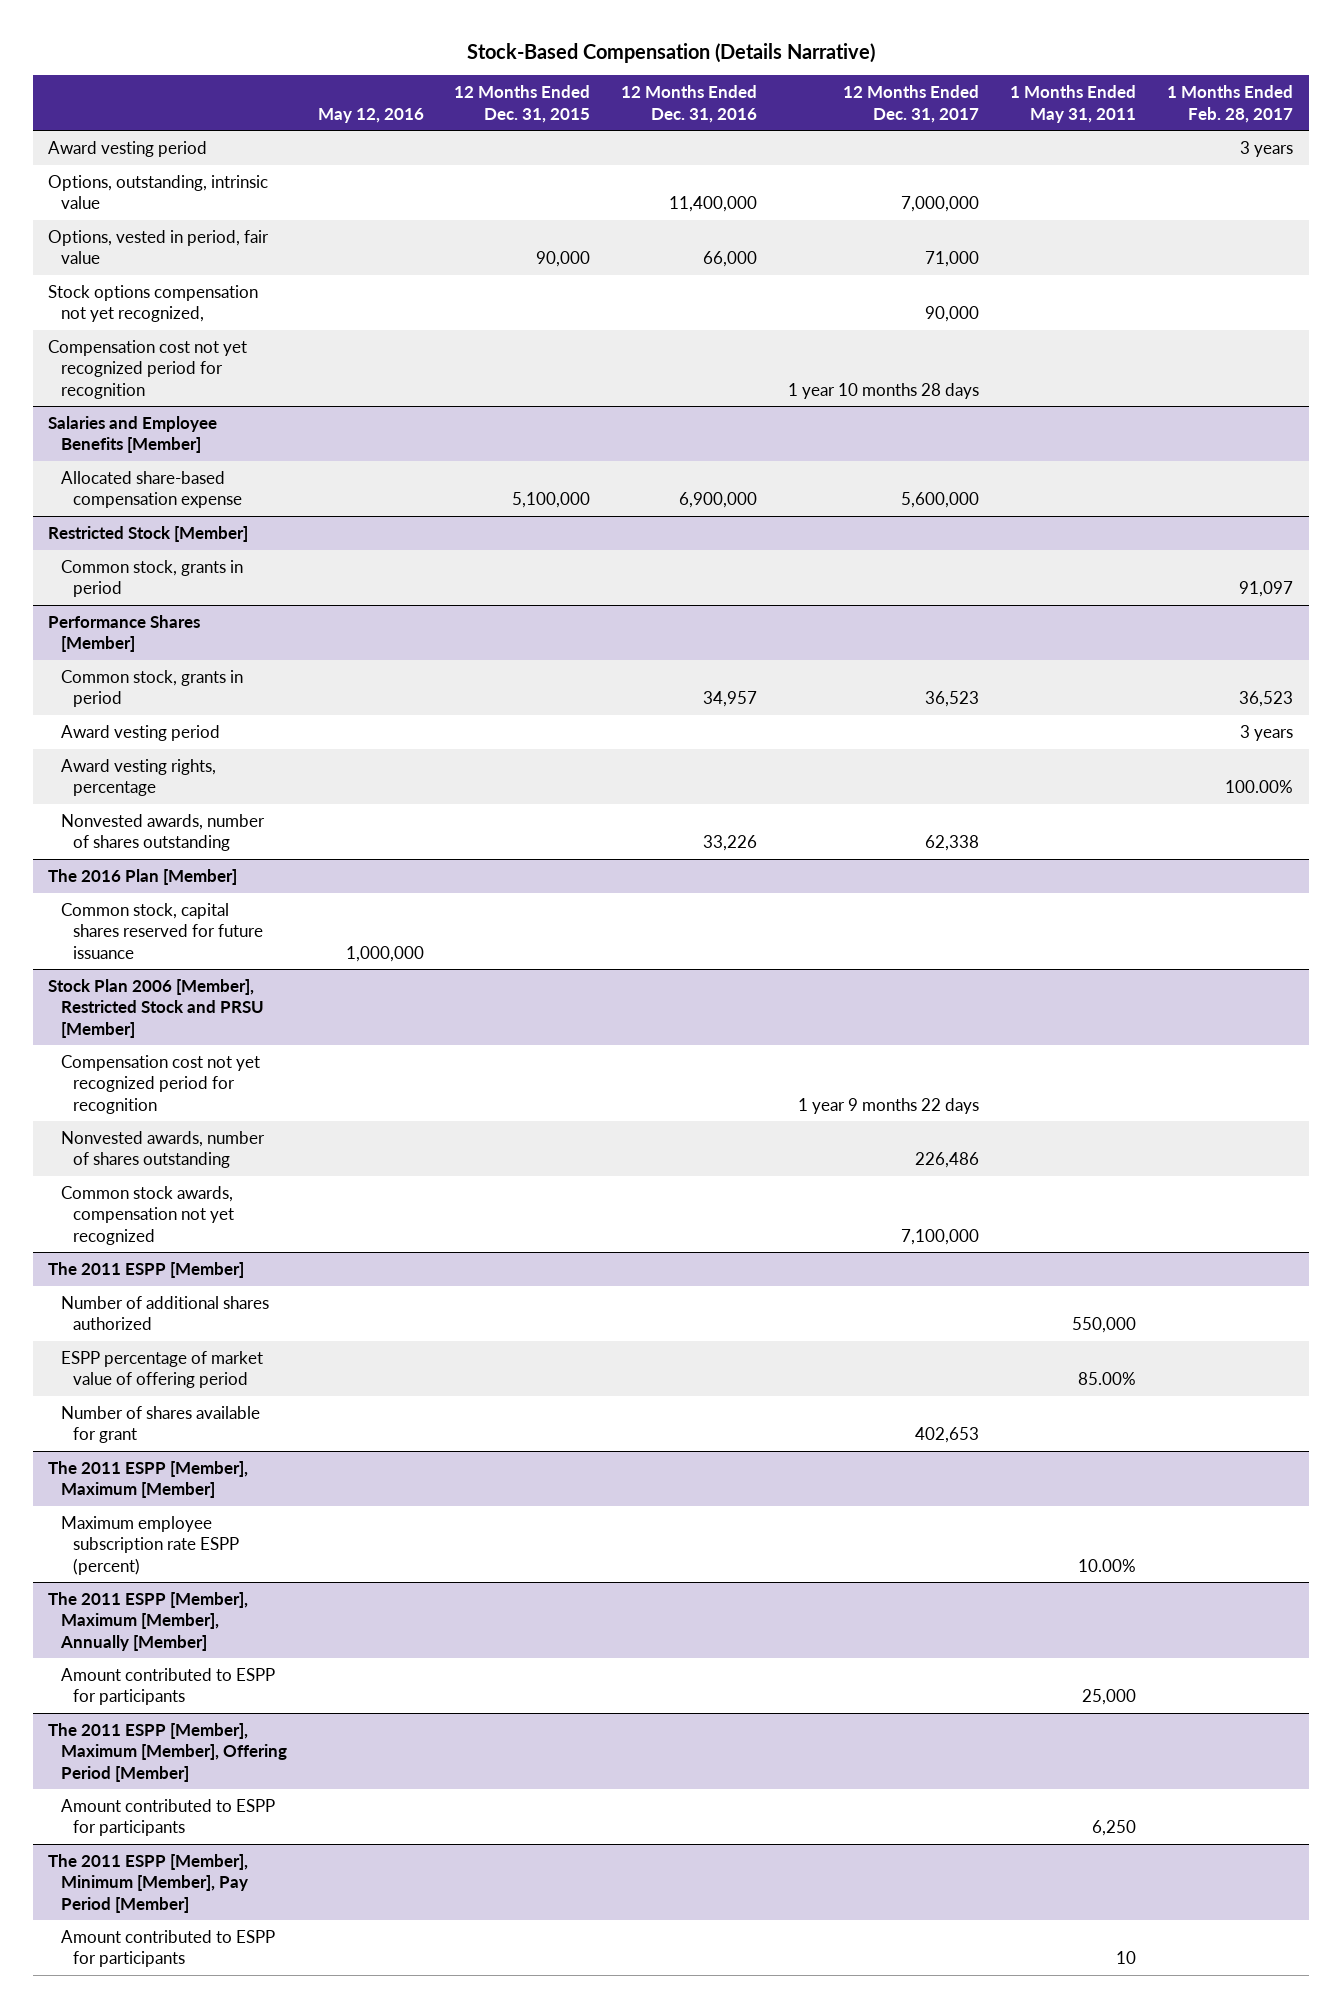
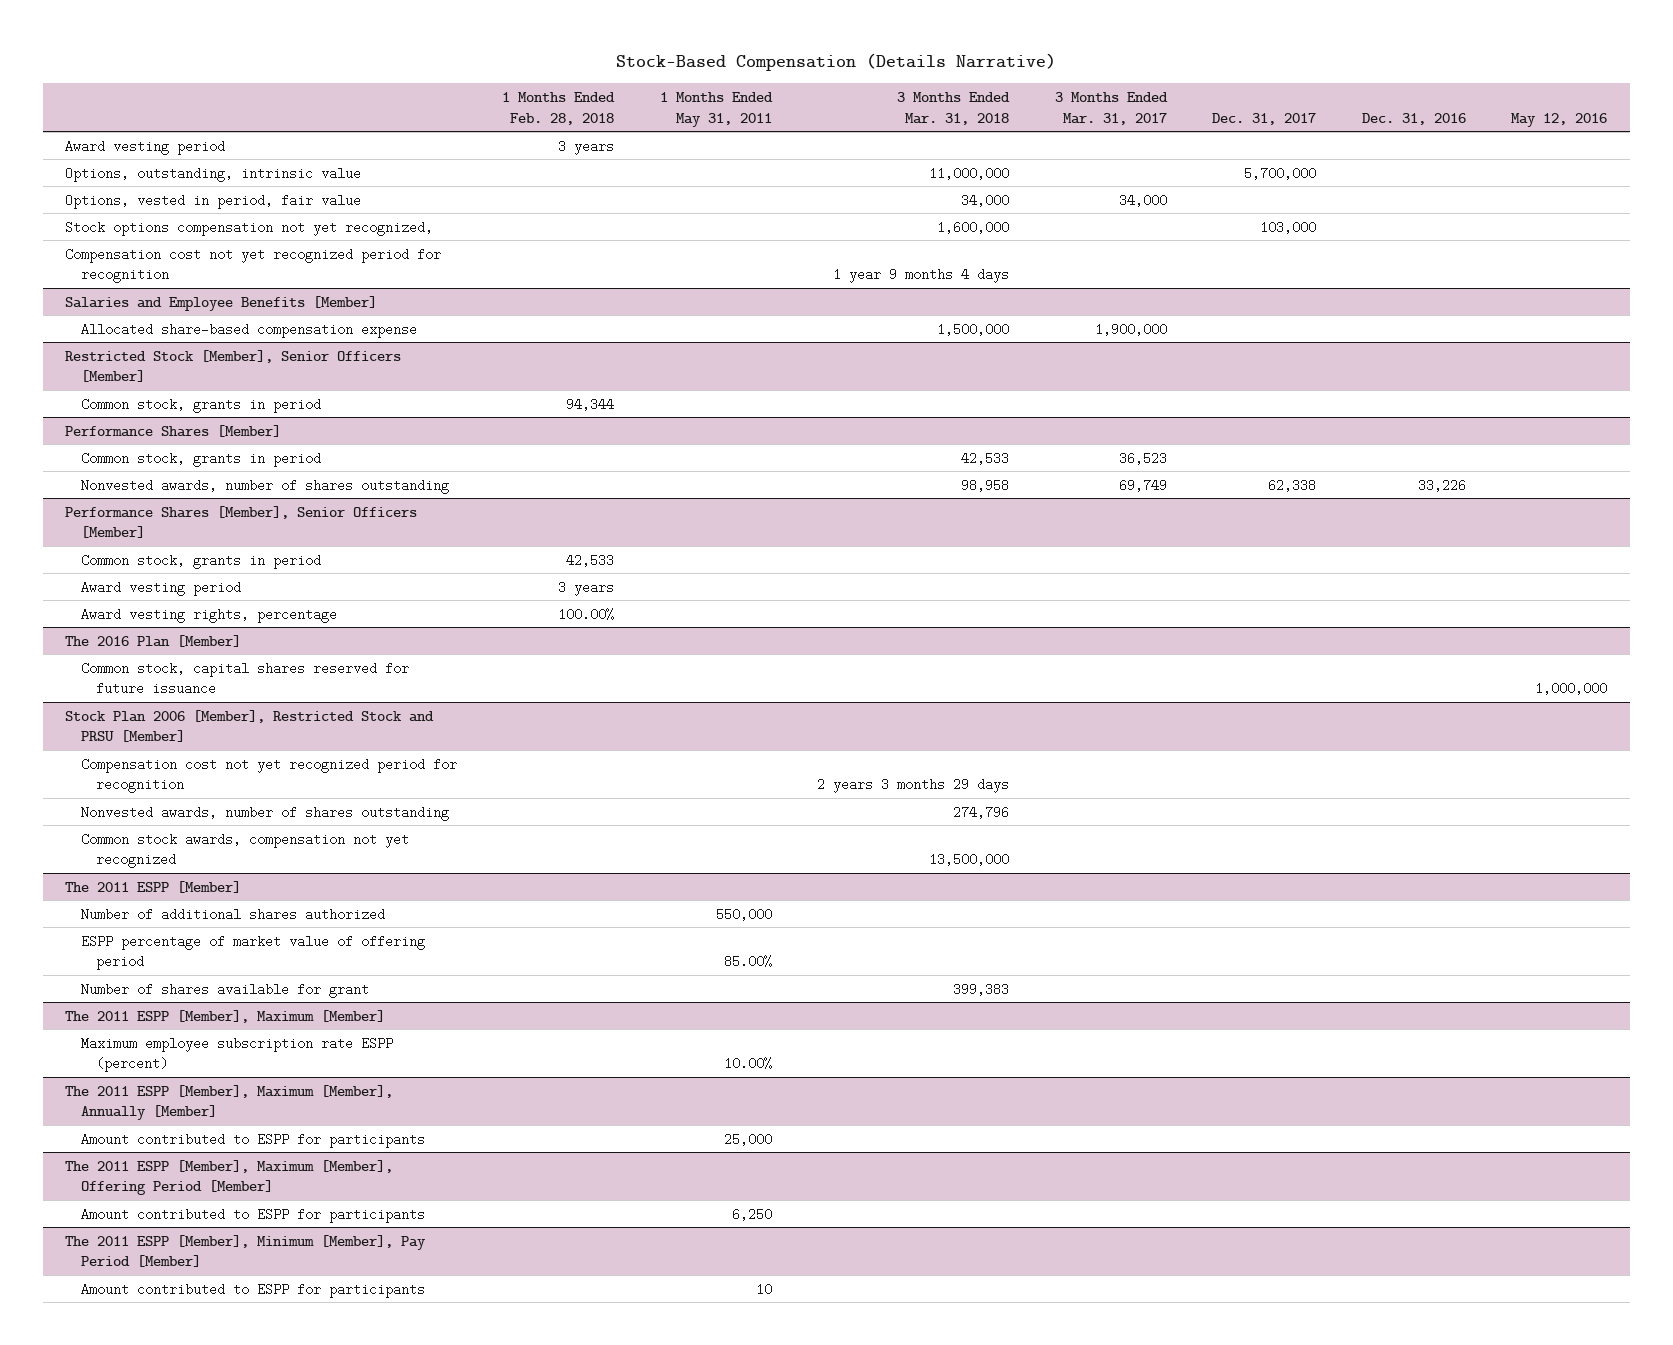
[454,85,591,123] 12 Months Ended Dec. 31, 2015 -> none
[621,85,758,123] 12 Months Ended Dec. 31, 2016 -> none
[843,85,980,123] 12 Months Ended Dec. 31, 2017 -> none
[1167,85,1294,123] 1 Months Ended Feb. 28, 2017 -> none
none -> [502,92,616,125] 1 Months Ended Feb. 28, 2018
none -> [897,92,1011,125] 3 Months Ended Mar. 31, 2018
none -> [1054,92,1168,125] 3 Months Ended Mar. 31, 2017
none -> [1212,112,1317,125] Dec. 31, 2017
none -> [1361,112,1466,125] Dec. 31, 2016
[47,525,248,542] Restricted Stock [Member] -> [65,349,402,383] Restricted Stock [Member], Senior Officers [Member]
[60,724,220,741] Award vesting period -> none
[60,758,216,797] Award vesting rights, percentage -> none
none -> [65,505,418,539] Performance Shares [Member], Senior Officers [Member]
none -> [80,553,321,569] Common stock, grants in period
none -> [80,580,241,596] Award vesting period
none -> [80,607,337,623] Award vesting rights, percentage

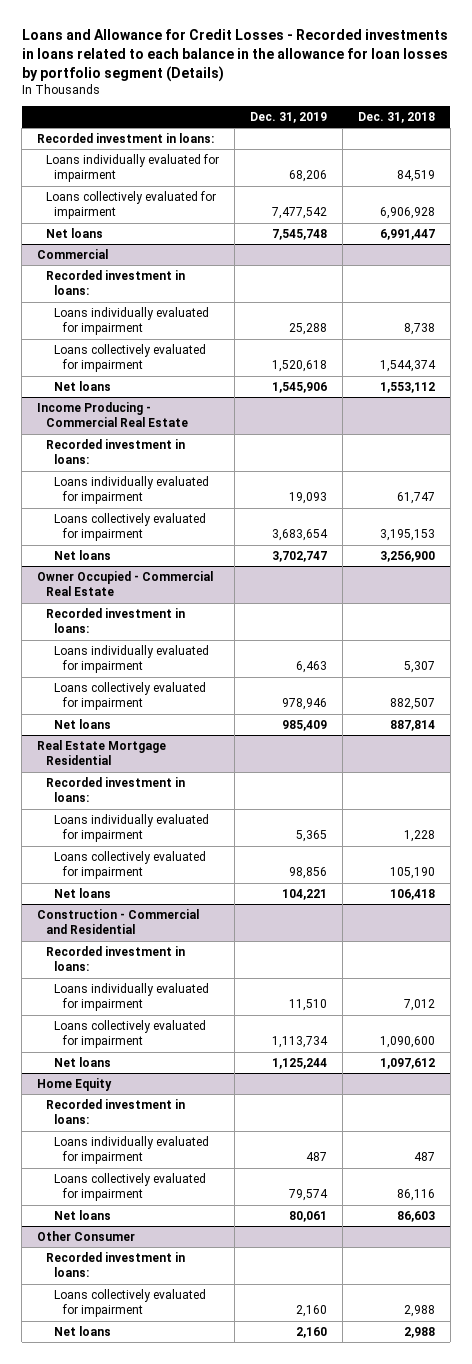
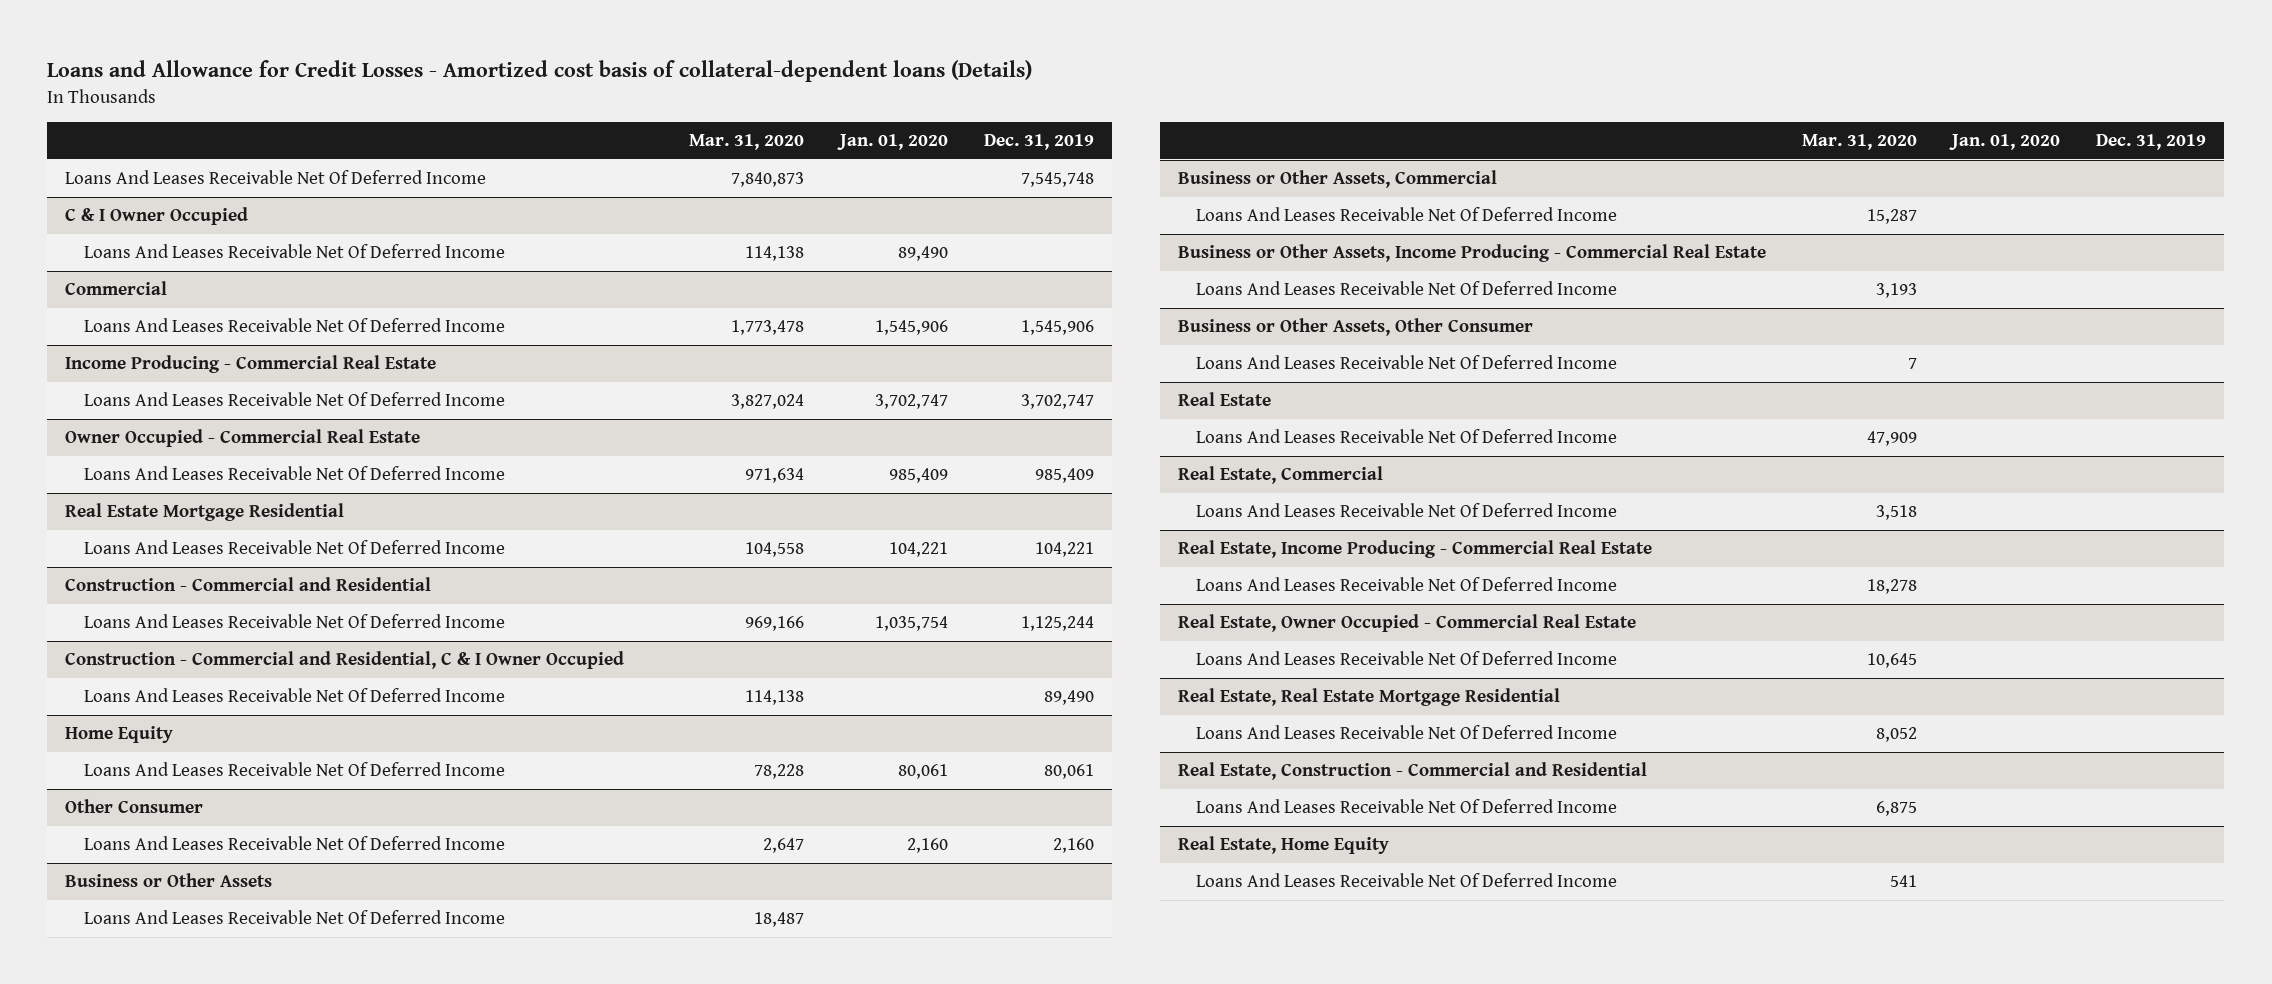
[21,29,448,82] Loans and Allowance for Credit Losses - Recorded investments in loans related to each balance in the allowance for loan losses by portfolio segment (Details) -> [47,59,1033,82] Loans and Allowance for Credit Losses - Amortized cost basis of collateral-dependent loans (Details)
[357,111,435,123] Dec. 31, 2018 -> none
none -> [689,134,805,151] Mar. 31, 2020
none -> [837,134,949,151] Jan. 01, 2020
[37,132,215,143] Recorded investment in loans: -> none
[45,153,219,183] Loans individually evaluated for impairment -> none
[45,190,216,220] Loans collectively evaluated for impairment -> none
[45,227,103,238] Net loans -> [65,170,487,185] Loans And Leases Receivable Net Of Deferred Income
none -> [65,207,249,226] C & I Owner Occupied
none -> [83,244,505,259] Loans And Leases Receivable Net Of Deferred Income
[45,269,185,296] Recorded investment in loans: -> none
[54,306,210,336] Loans individually evaluated for impairment -> none
[54,343,207,373] Loans collectively evaluated for impairment -> none
[54,380,112,391] Net loans -> [83,318,505,333] Loans And Leases Receivable Net Of Deferred Income
[45,438,185,465] Recorded investment in loans: -> none
[54,475,210,505] Loans individually evaluated for impairment -> none
[54,512,207,542] Loans collectively evaluated for impairment -> none
[54,549,112,560] Net loans -> [83,392,505,407] Loans And Leases Receivable Net Of Deferred Income
[45,607,185,634] Recorded investment in loans: -> none
[54,644,210,674] Loans individually evaluated for impairment -> none
[54,681,207,711] Loans collectively evaluated for impairment -> none
[54,718,112,729] Net loans -> [83,466,505,481] Loans And Leases Receivable Net Of Deferred Income
[45,776,185,803] Recorded investment in loans: -> none
[54,813,210,843] Loans individually evaluated for impairment -> none
[54,850,207,880] Loans collectively evaluated for impairment -> none
[54,887,112,898] Net loans -> [83,540,505,555] Loans And Leases Receivable Net Of Deferred Income
[45,945,185,972] Recorded investment in loans: -> none
[54,982,210,1012] Loans individually evaluated for impairment -> none
[54,1019,207,1049] Loans collectively evaluated for impairment -> none
[54,1056,112,1067] Net loans -> [83,614,505,629] Loans And Leases Receivable Net Of Deferred Income
none -> [65,651,625,670] Construction - Commercial and Residential, C & I Owner Occupied
none -> [83,688,505,703] Loans And Leases Receivable Net Of Deferred Income
[45,1098,185,1125] Recorded investment in loans: -> none
[54,1135,210,1165] Loans individually evaluated for impairment -> none
[54,1172,207,1202] Loans collectively evaluated for impairment -> none
[54,1209,112,1220] Net loans -> [83,762,505,777] Loans And Leases Receivable Net Of Deferred Income
[45,1251,185,1278] Recorded investment in loans: -> none
[54,1288,207,1318] Loans collectively evaluated for impairment -> none
[54,1325,112,1336] Net loans -> [83,836,505,851] Loans And Leases Receivable Net Of Deferred Income
none -> [65,873,273,888] Business or Other Assets
none -> [83,910,505,925] Loans And Leases Receivable Net Of Deferred Income
none -> [1177,170,1497,189] Business or Other Assets, Commercial
none -> [1196,207,1618,222] Loans And Leases Receivable Net Of Deferred Income
none -> [1177,244,1766,263] Business or Other Assets, Income Producing - Commercial Real Estate
none -> [1196,281,1618,296] Loans And Leases Receivable Net Of Deferred Income
none -> [1177,318,1533,337] Business or Other Assets, Other Consumer
none -> [1196,355,1618,370] Loans And Leases Receivable Net Of Deferred Income
none -> [1177,392,1271,407] Real Estate
none -> [1196,429,1618,444] Loans And Leases Receivable Net Of Deferred Income
none -> [1177,466,1383,485] Real Estate, Commercial
none -> [1196,503,1618,518] Loans And Leases Receivable Net Of Deferred Income
none -> [1177,540,1652,559] Real Estate, Income Producing - Commercial Real Estate
none -> [1196,577,1618,592] Loans And Leases Receivable Net Of Deferred Income
none -> [1177,614,1636,633] Real Estate, Owner Occupied - Commercial Real Estate
none -> [1196,651,1618,666] Loans And Leases Receivable Net Of Deferred Income
none -> [1177,688,1560,707] Real Estate, Real Estate Mortgage Residential
none -> [1196,725,1618,740] Loans And Leases Receivable Net Of Deferred Income
none -> [1177,762,1647,781] Real Estate, Construction - Commercial and Residential
none -> [1196,799,1618,814] Loans And Leases Receivable Net Of Deferred Income
none -> [1177,836,1389,855] Real Estate, Home Equity
none -> [1196,873,1618,888] Loans And Leases Receivable Net Of Deferred Income

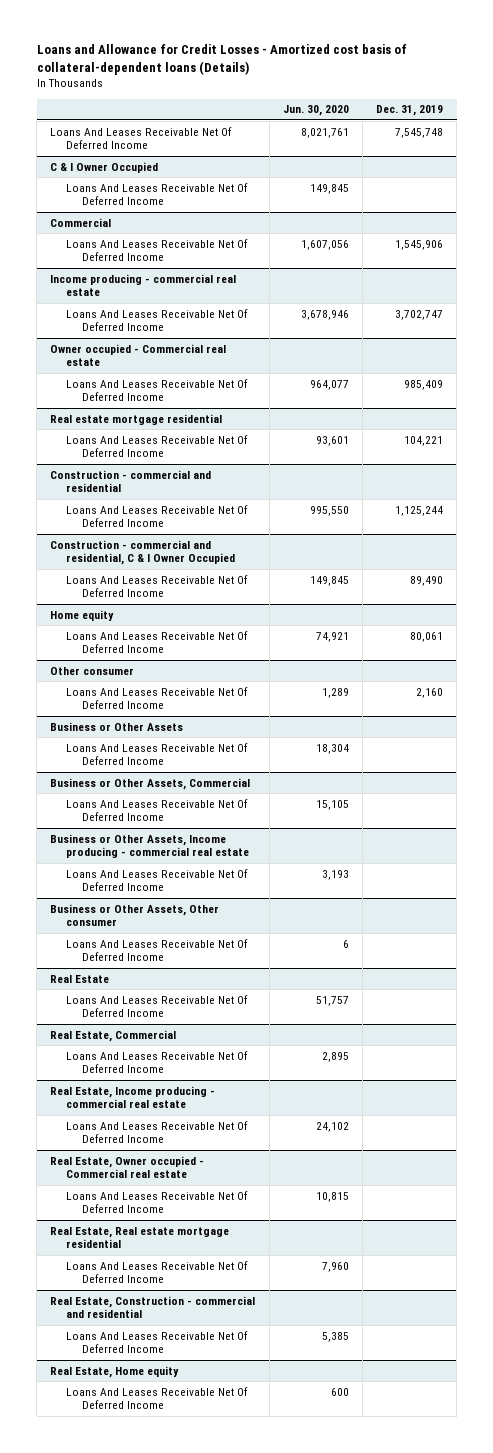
[689,134,805,151] Mar. 31, 2020 -> none
[837,134,949,151] Jan. 01, 2020 -> none
none -> [282,105,349,117] Jun. 30, 2020
[65,355,437,374] Income Producing - Commercial Real Estate -> [50,273,237,297] Income producing - commercial real estate
[65,429,421,448] Owner Occupied - Commercial Real Estate -> [50,343,227,367] Owner occupied - Commercial real estate
[65,503,345,522] Real Estate Mortgage Residential -> [50,413,223,425] Real estate mortgage residential
[65,577,432,592] Construction - Commercial and Residential -> [50,469,212,493] Construction - commercial and residential
[65,651,625,670] Construction - Commercial and Residential, C & I Owner Occupied -> [50,539,235,566] Construction - commercial and residential, C & I Owner Occupied
[65,726,174,744] Home Equity -> [50,609,115,621] Home equity
[65,799,204,814] Other Consumer -> [50,666,135,675] Other consumer
[1177,244,1766,263] Business or Other Assets, Income Producing - Commercial Real Estate -> [50,833,249,859] Business or Other Assets, Income producing - commercial real estate
[1177,318,1533,337] Business or Other Assets, Other Consumer -> [50,903,220,927] Business or Other Assets, Other consumer
[1177,540,1652,559] Real Estate, Income Producing - Commercial Real Estate -> [50,1085,216,1109] Real Estate, Income producing - commercial real estate
[1177,614,1636,633] Real Estate, Owner Occupied - Commercial Real Estate -> [50,1155,205,1179] Real Estate, Owner occupied - Commercial real estate
[1177,688,1560,707] Real Estate, Real Estate Mortgage Residential -> [50,1226,230,1249] Real Estate, Real estate mortgage residential
[1177,762,1647,781] Real Estate, Construction - Commercial and Residential -> [50,1295,256,1319] Real Estate, Construction - commercial and residential
[1177,836,1389,855] Real Estate, Home Equity -> [50,1365,180,1378] Real Estate, Home equity

